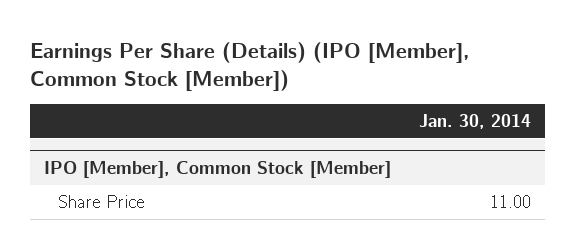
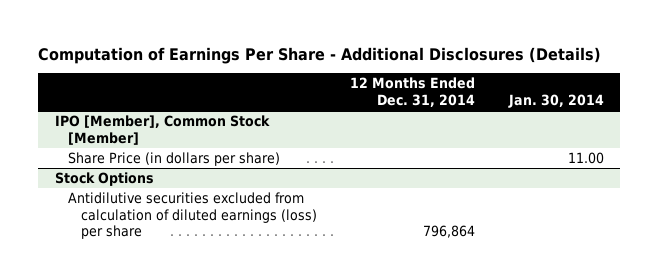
[29,41,469,91] Earnings Per Share (Details) (IPO [Member], Common Stock [Member]) -> [38,46,602,64] Computation of Earnings Per Share - Additional Disclosures (Details)
none -> [350,77,476,108] 12 Months Ended Dec. 31, 2014
[57,195,144,209] Share Price -> [67,152,280,167] Share Price (in dollars per share)
none -> [54,172,154,187] Stock Options
none -> [67,192,317,240] Antidilutive securities excluded from calculation of diluted earnings (loss) per share

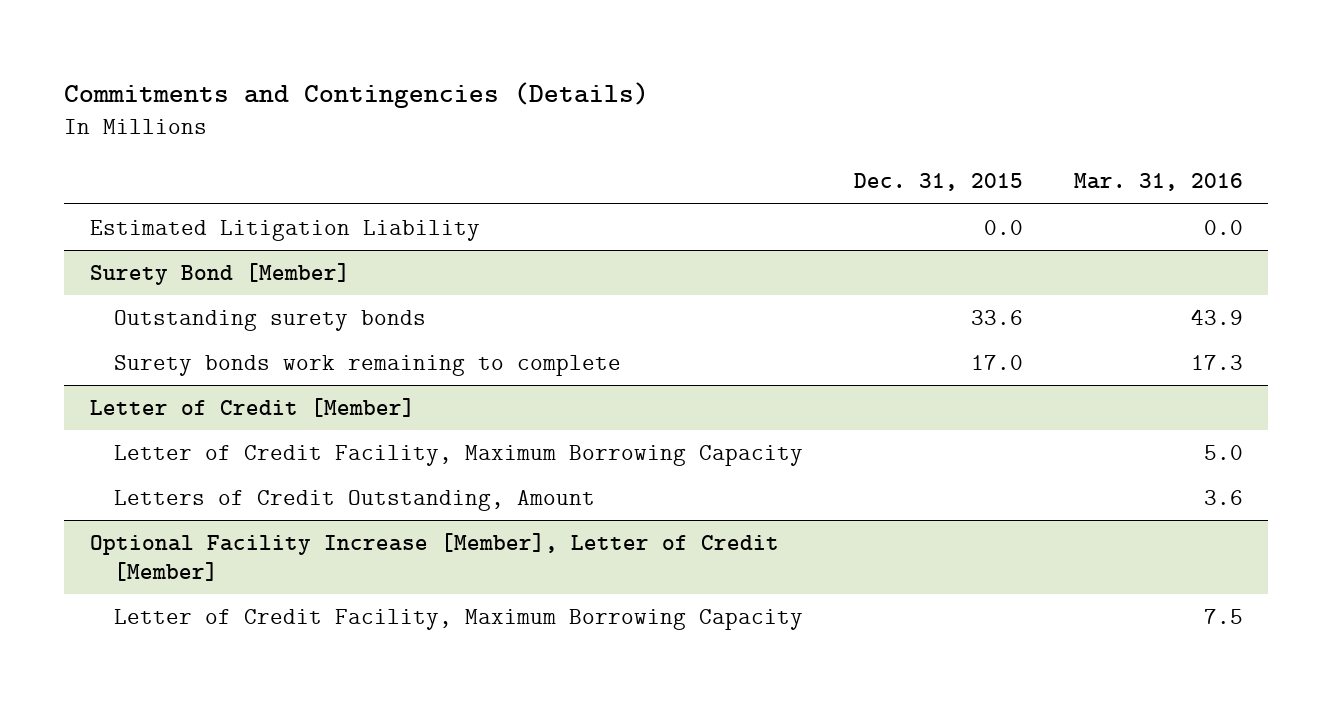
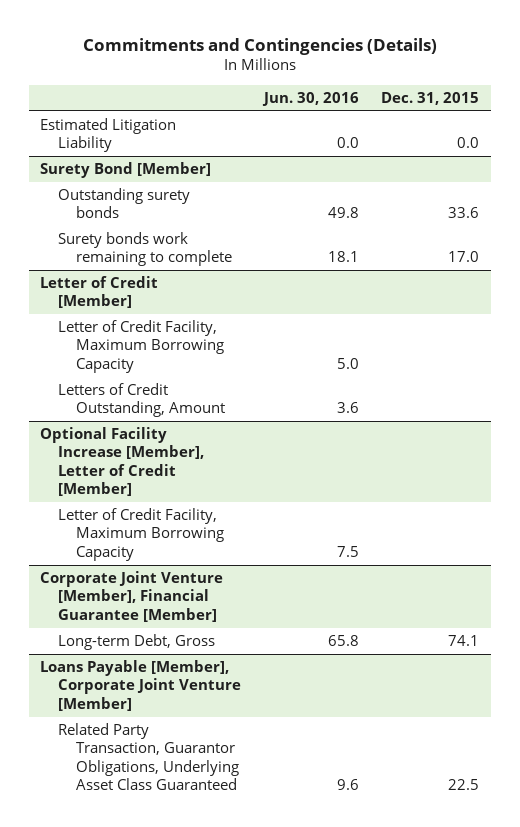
[1073,173,1243,192] Mar. 31, 2016 -> none
none -> [261,91,359,106] Jun. 30, 2016
none -> [40,571,224,622] Corporate Joint Venture [Member], Financial Guarantee [Member]
none -> [58,634,216,651] Long-term Debt, Gross
none -> [40,660,242,711] Loans Payable [Member], Corporate Joint Venture [Member]
none -> [58,723,240,791] Related Party Transaction, Guarantor Obligations, Underlying Asset Class Guaranteed

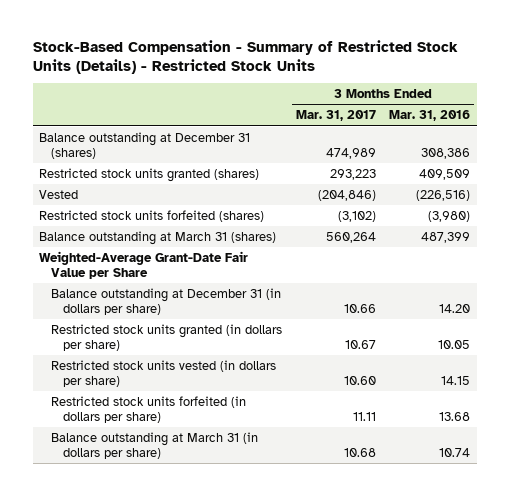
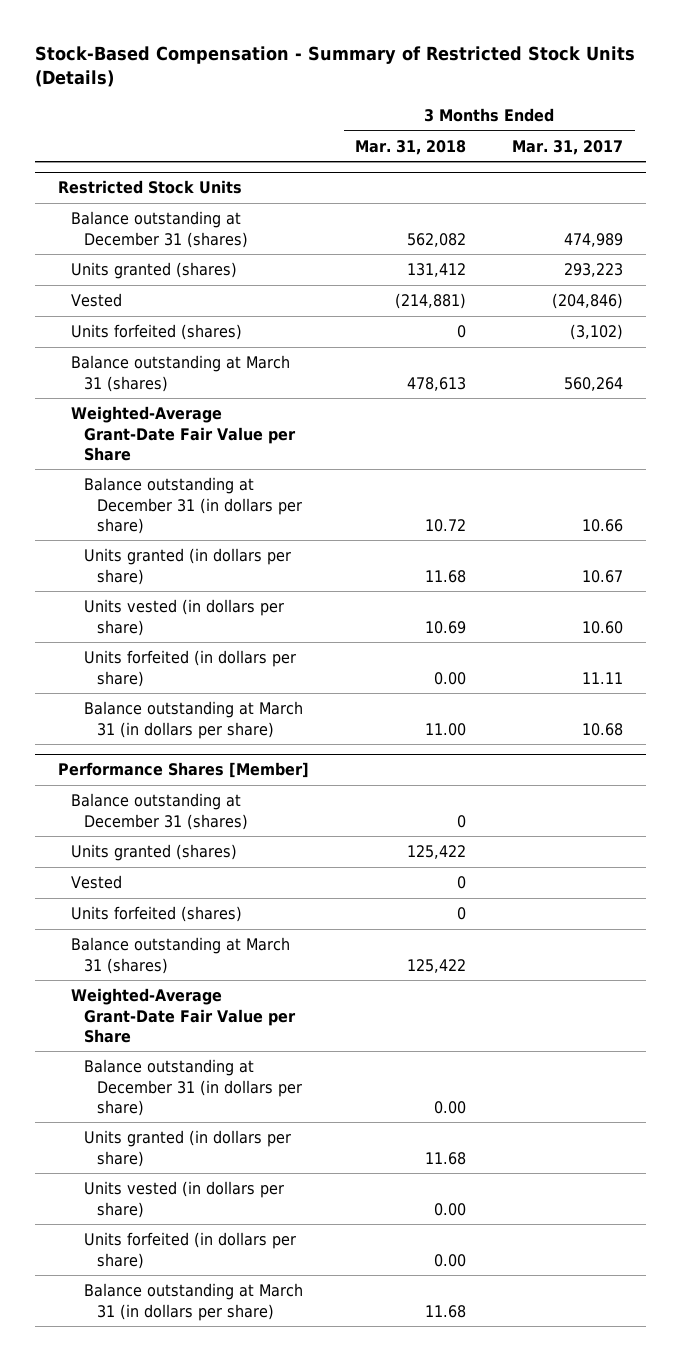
[32,39,458,75] Stock-Based Compensation - Summary of Restricted Stock Units (Details) - Restricted Stock Units -> [35,45,636,88] Stock-Based Compensation - Summary of Restricted Stock Units (Details)
[389,110,471,122] Mar. 31, 2016 -> none
none -> [355,139,467,155] Mar. 31, 2018
none -> [58,180,243,195] Restricted Stock Units
[39,167,260,182] Restricted stock units granted (shares) -> [71,262,238,280] Units granted (shares)
[39,209,265,222] Restricted stock units forfeited (shares) -> [71,324,243,341] Units forfeited (shares)
[51,323,283,351] Restricted stock units granted (in dollars per share) -> [83,548,291,585] Units granted (in dollars per share)
[51,359,277,387] Restricted stock units vested (in dollars per share) -> [83,599,284,636] Units vested (in dollars per share)
[51,395,247,423] Restricted stock units forfeited (in dollars per share) -> [83,650,296,687] Units forfeited (in dollars per share)
none -> [58,762,310,779] Performance Shares [Member]
none -> [71,793,248,830] Balance outstanding at December 31 (shares)
none -> [71,844,238,862] Units granted (shares)
none -> [71,875,123,890] Vested
none -> [71,906,243,923] Units forfeited (shares)
none -> [71,937,291,974] Balance outstanding at March 31 (shares)
none -> [71,988,296,1043] Weighted-Average Grant-Date Fair Value per Share
none -> [83,1059,302,1116] Balance outstanding at December 31 (in dollars per share)
none -> [83,1130,291,1167] Units granted (in dollars per share)
none -> [83,1181,284,1218] Units vested (in dollars per share)
none -> [83,1232,296,1269] Units forfeited (in dollars per share)
none -> [83,1283,303,1321] Balance outstanding at March 31 (in dollars per share)

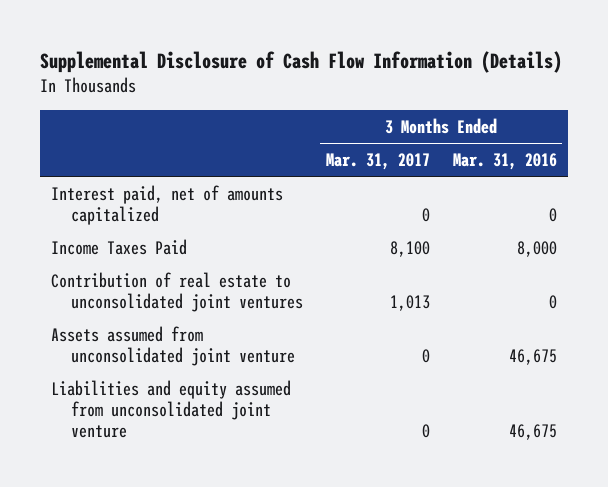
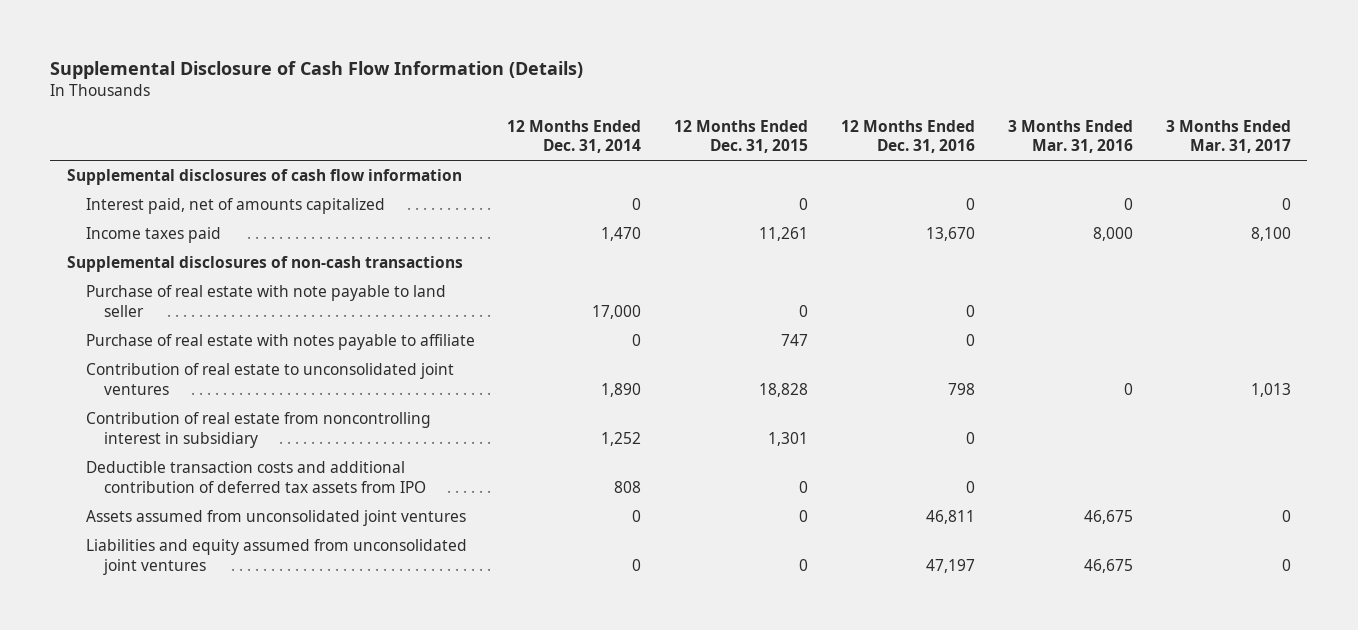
none -> [507,119,642,154] 12 Months Ended Dec. 31, 2014
none -> [674,119,809,154] 12 Months Ended Dec. 31, 2015
none -> [841,119,976,154] 12 Months Ended Dec. 31, 2016
none -> [66,169,462,186] Supplemental disclosures of cash flow information
[51,238,188,255] Income Taxes Paid -> [85,227,221,244] Income taxes paid
none -> [66,256,463,273] Supplemental disclosures of non-cash transactions
none -> [85,285,446,317] Purchase of real estate with note payable to land seller
none -> [85,334,475,351] Purchase of real estate with notes payable to affiliate
none -> [85,412,431,448] Contribution of real estate from noncontrolling interest in subsidiary
none -> [85,461,427,493] Deductible transaction costs and additional contribution of deferred tax assets from IPO
[51,325,296,366] Assets assumed from unconsolidated joint venture -> [85,510,466,527] Assets assumed from unconsolidated joint ventures
[51,379,292,439] Liabilities and equity assumed from unconsolidated joint venture -> [85,539,467,575] Liabilities and equity assumed from unconsolidated joint ventures

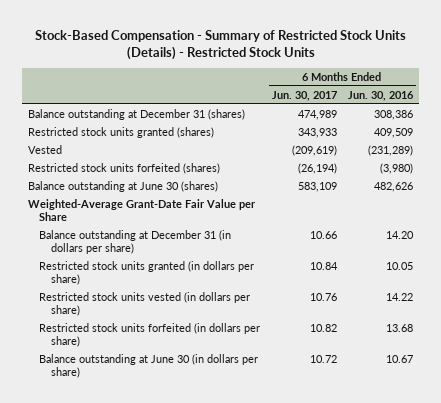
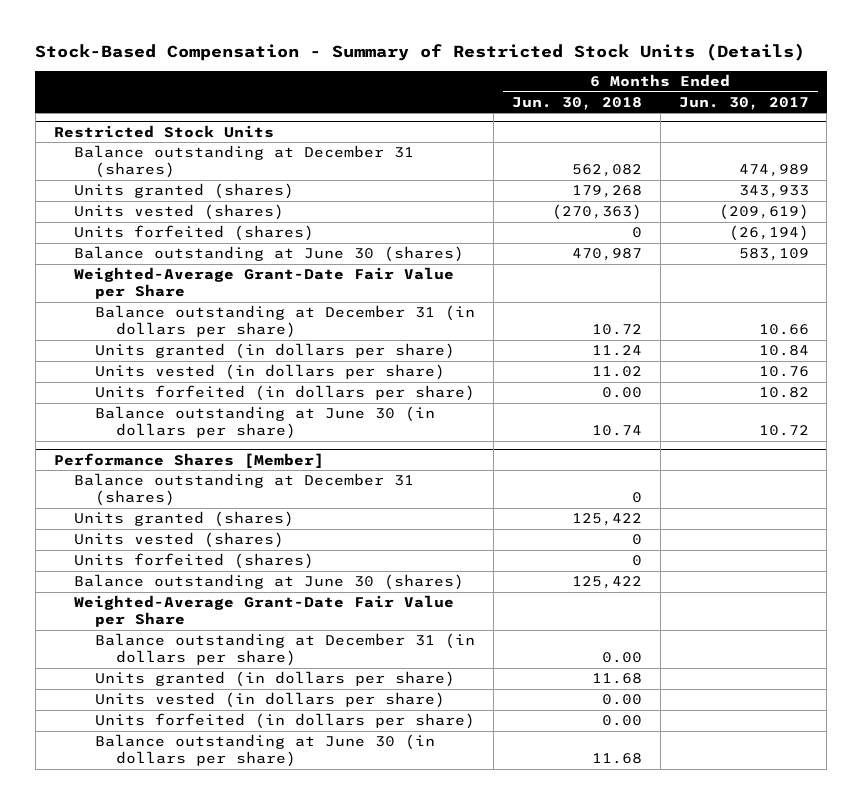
[34,29,406,60] Stock-Based Compensation - Summary of Restricted Stock Units (Details) - Restricted Stock Units -> [35,42,806,61] Stock-Based Compensation - Summary of Restricted Stock Units (Details)
[348,90,415,101] Jun. 30, 2016 -> none
none -> [511,96,642,110] Jun. 30, 2018
none -> [53,124,274,138] Restricted Stock Units
[27,126,214,138] Restricted stock units granted (shares) -> [74,183,295,200] Units granted (shares)
[27,144,62,154] Vested -> [74,204,285,221] Units vested (shares)
[27,162,220,174] Restricted stock units forfeited (shares) -> [74,225,315,242] Units forfeited (shares)
[39,260,255,285] Restricted stock units granted (in dollars per share) -> [95,343,456,360] Units granted (in dollars per share)
[39,291,251,316] Restricted stock units vested (in dollars per share) -> [95,364,446,381] Units vested (in dollars per share)
[39,322,261,347] Restricted stock units forfeited (in dollars per share) -> [95,385,476,402] Units forfeited (in dollars per share)
none -> [53,452,324,468] Performance Shares [Member]
none -> [74,473,415,507] Balance outstanding at December 31 (shares)
none -> [74,511,295,528] Units granted (shares)
none -> [74,532,285,549] Units vested (shares)
none -> [74,553,315,570] Units forfeited (shares)
none -> [74,574,465,591] Balance outstanding at June 30 (shares)
none -> [74,595,455,628] Weighted-Average Grant-Date Fair Value per Share
none -> [95,633,476,667] Balance outstanding at December 31 (in dollars per share)
none -> [95,671,456,688] Units granted (in dollars per share)
none -> [95,692,446,709] Units vested (in dollars per share)
none -> [95,713,476,730] Units forfeited (in dollars per share)
none -> [95,734,436,768] Balance outstanding at June 30 (in dollars per share)

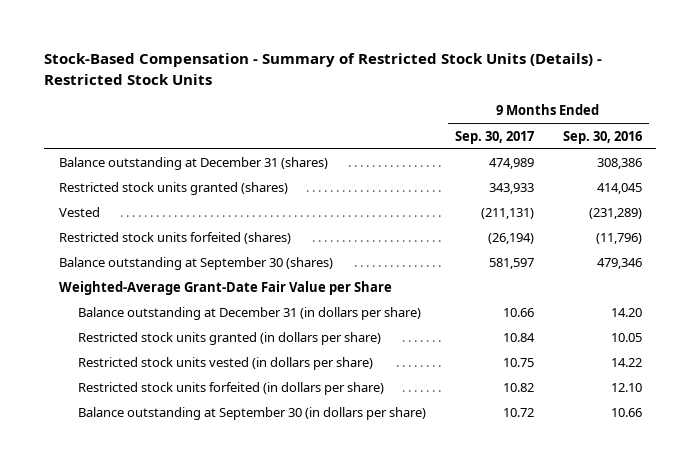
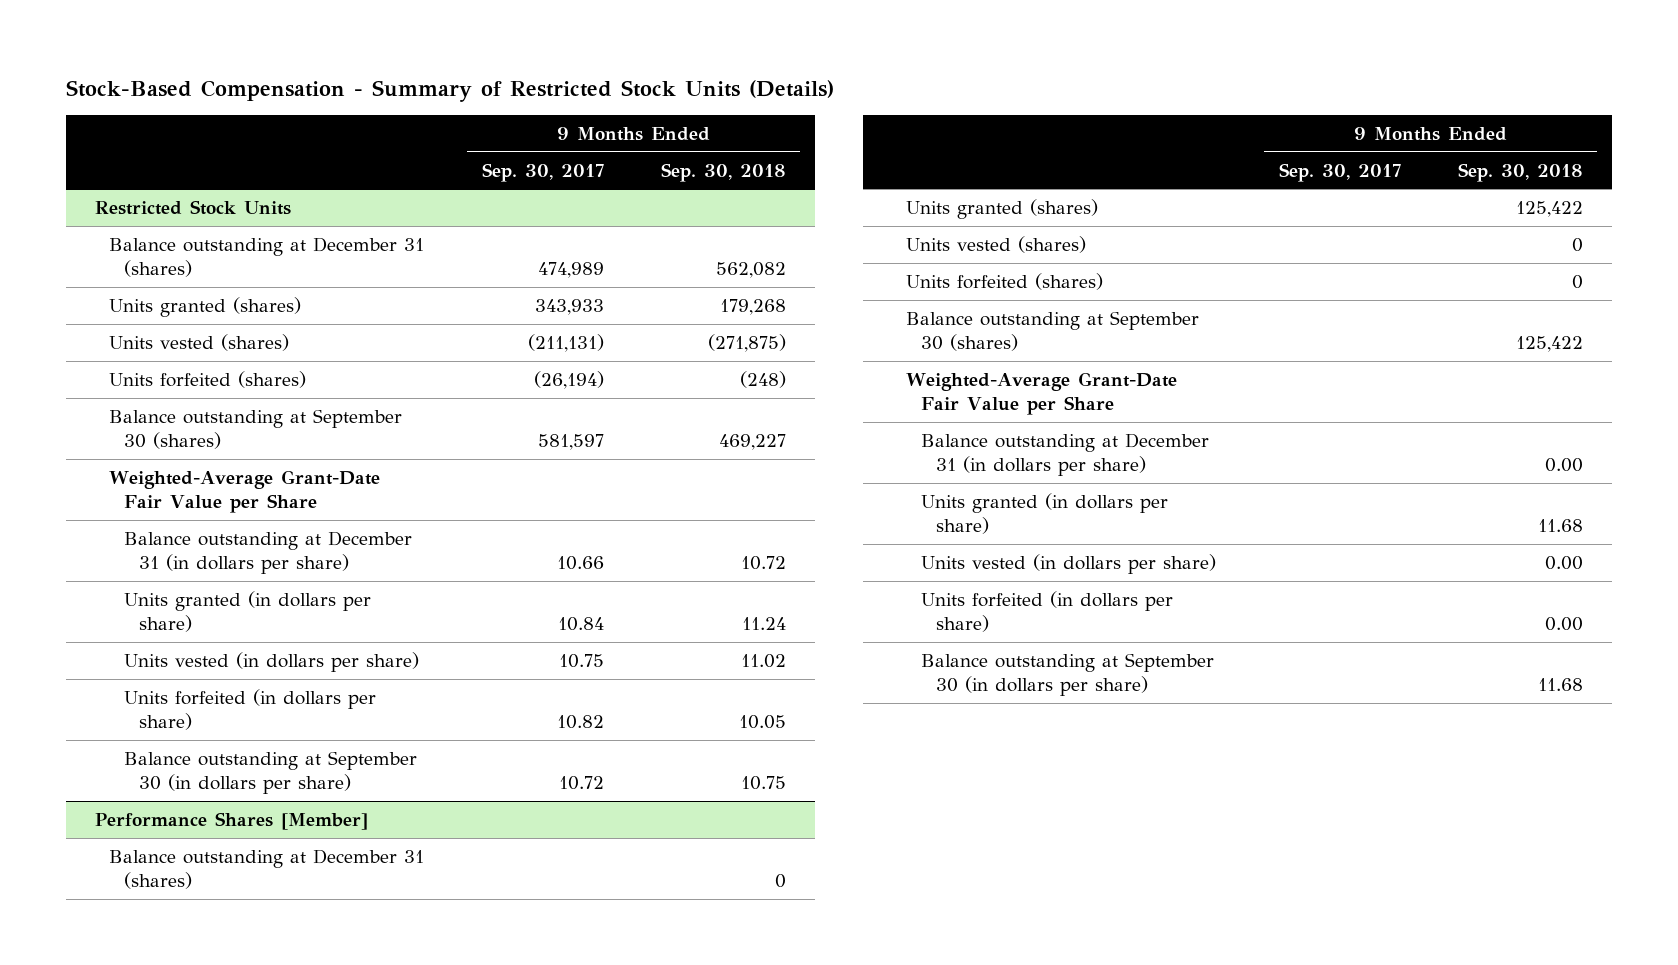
[44,53,603,85] Stock-Based Compensation - Summary of Restricted Stock Units (Details) - Restricted Stock Units -> [65,79,834,102] Stock-Based Compensation - Summary of Restricted Stock Units (Details)
[562,130,642,144] Sep. 30, 2016 -> none
none -> [661,162,787,182] Sep. 30, 2018
none -> [94,200,291,216] Restricted Stock Units
[58,182,288,196] Restricted stock units granted (shares) -> [109,297,302,318] Units granted (shares)
[58,207,100,218] Vested -> [109,334,290,352] Units vested (shares)
[58,232,291,245] Restricted stock units forfeited (shares) -> [109,371,307,389] Units forfeited (shares)
[78,332,382,346] Restricted stock units granted (in dollars per share) -> [123,591,371,632] Units granted (in dollars per share)
[78,357,374,371] Restricted stock units vested (in dollars per share) -> [123,652,419,673] Units vested (in dollars per share)
[78,382,385,396] Restricted stock units forfeited (in dollars per share) -> [123,689,376,730] Units forfeited (in dollars per share)
none -> [94,812,368,831] Performance Shares [Member]
none -> [109,849,425,889] Balance outstanding at December 31 (shares)
none -> [906,199,1099,220] Units granted (shares)
none -> [906,236,1087,254] Units vested (shares)
none -> [906,273,1104,291] Units forfeited (shares)
none -> [906,311,1200,351] Balance outstanding at September 30 (shares)
none -> [906,372,1178,415] Weighted-Average Grant-Date Fair Value per Share
none -> [920,433,1209,476] Balance outstanding at December 31 (in dollars per share)
none -> [920,493,1168,534] Units granted (in dollars per share)
none -> [920,554,1216,575] Units vested (in dollars per share)
none -> [920,591,1173,632] Units forfeited (in dollars per share)
none -> [920,653,1214,696] Balance outstanding at September 30 (in dollars per share)

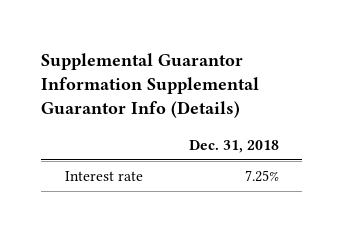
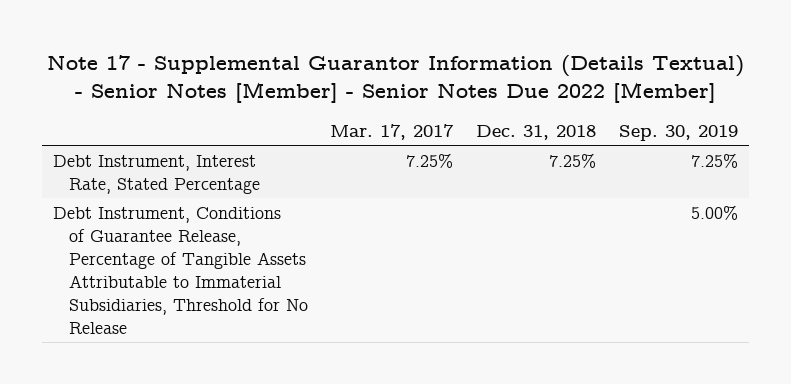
[41,52,260,119] Supplemental Guarantor Information Supplemental Guarantor Info (Details) -> [46,54,744,104] Note 17 - Supplemental Guarantor Information (Details Textual) - Senior Notes [Member] - Senior Notes Due 2022 [Member]
none -> [330,124,455,141] Mar. 17, 2017
none -> [619,125,739,142] Sep. 30, 2019
[64,171,143,182] Interest rate -> [53,154,260,194] Debt Instrument, Interest Rate, Stated Percentage
none -> [53,206,308,334] Debt Instrument, Conditions of Guarantee Release, Percentage of Tangible Assets Attributable to Immaterial Subsidiaries, Threshold for No Release

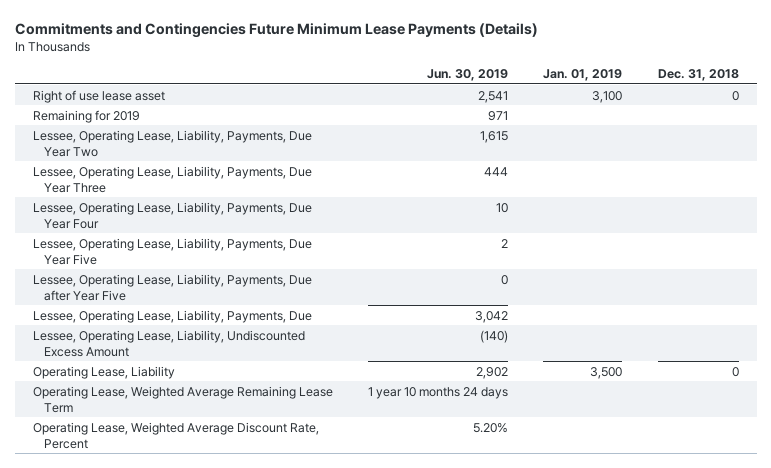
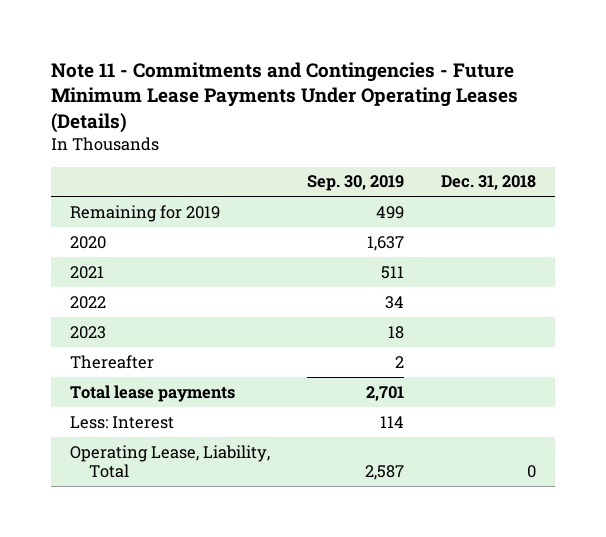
[14,23,538,39] Commitments and Contingencies Future Minimum Lease Payments (Details) -> [51,61,519,133] Note 11 - Commitments and Contingencies - Future Minimum Lease Payments Under Operating Leases (Details)
[427,69,509,82] Jun. 30, 2019 -> none
[543,69,623,82] Jan. 01, 2019 -> none
none -> [306,175,404,192] Sep. 30, 2019
[32,89,165,103] Right of use lease asset -> none
[32,385,333,413] Operating Lease, Weighted Average Remaining Lease Term -> none
[32,421,319,449] Operating Lease, Weighted Average Discount Rate, Percent -> none
[32,129,312,157] Lessee, Operating Lease, Liability, Payments, Due Year Two -> [69,235,106,249] 2020
[32,165,312,193] Lessee, Operating Lease, Liability, Payments, Due Year Three -> [69,265,104,279] 2021
[32,201,312,229] Lessee, Operating Lease, Liability, Payments, Due Year Four -> [69,295,106,309] 2022
[32,237,312,265] Lessee, Operating Lease, Liability, Payments, Due Year Five -> [69,325,106,339] 2023
[32,273,312,301] Lessee, Operating Lease, Liability, Payments, Due after Year Five -> [69,354,154,369] Thereafter
[32,309,312,323] Lessee, Operating Lease, Liability, Payments, Due -> [69,384,235,402] Total lease payments
[32,329,305,357] Lessee, Operating Lease, Liability, Undiscounted Excess Amount -> [69,415,174,429] Less: Interest
[32,365,175,379] Operating Lease, Liability -> [69,444,270,479] Operating Lease, Liability, Total

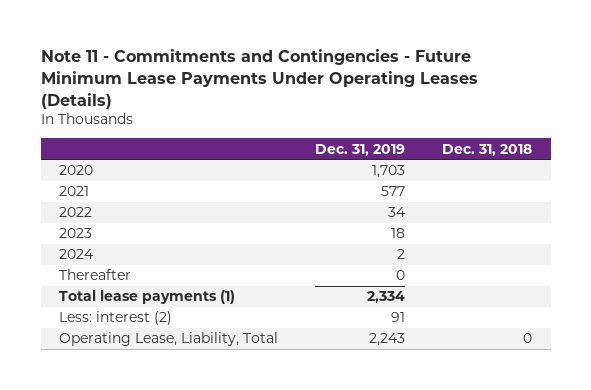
[306,175,404,192] Sep. 30, 2019 -> none
none -> [315,143,406,156] Dec. 31, 2019
[69,204,220,222] Remaining for 2019 -> none
none -> [59,249,95,260] 2024
[69,384,235,402] Total lease payments -> [59,290,236,305] Total lease payments (1)
[69,415,174,429] Less: Interest -> [59,311,173,326] Less: interest (2)

